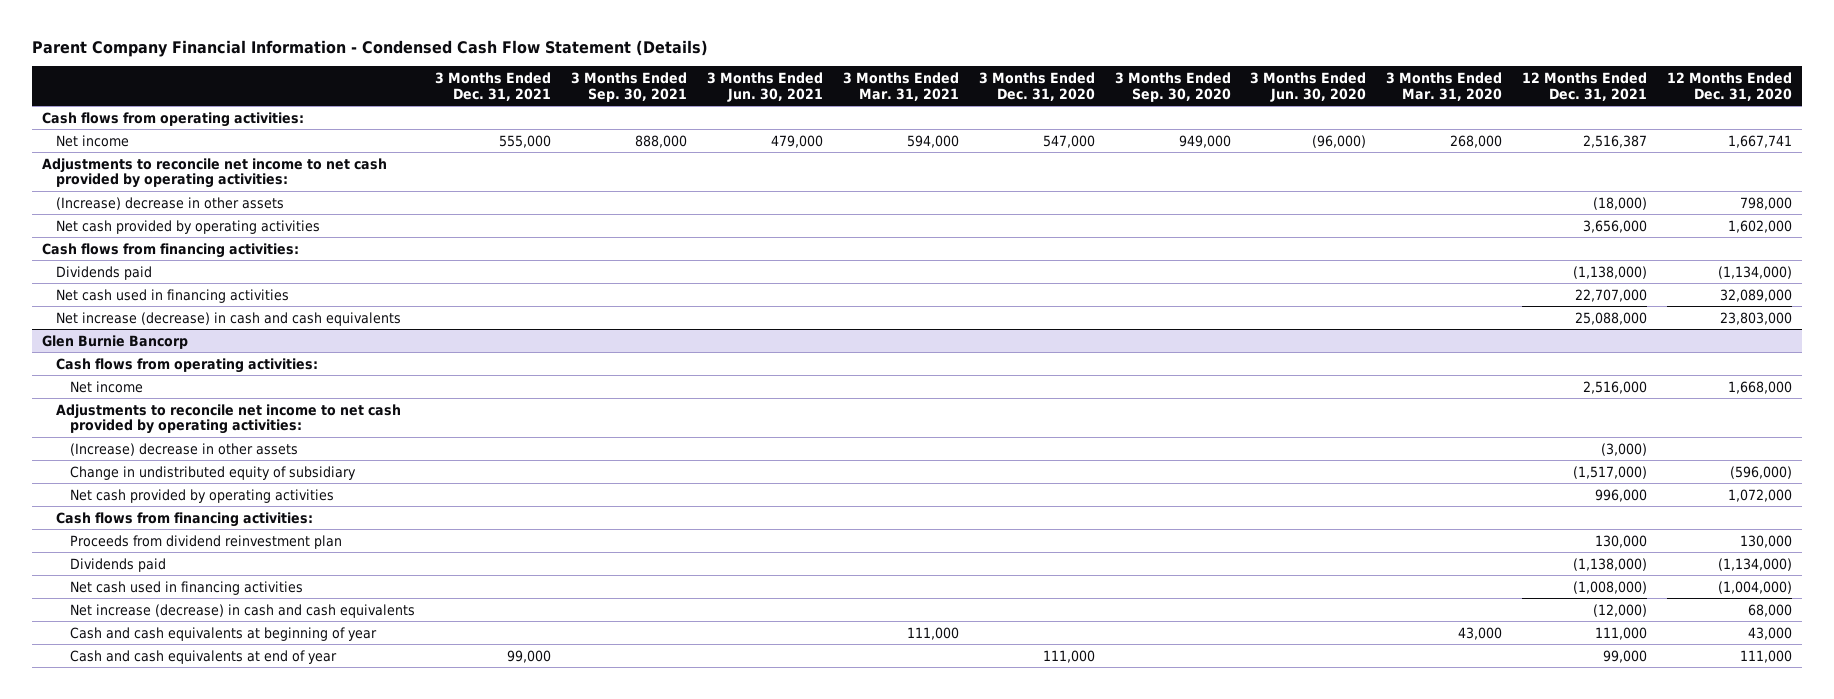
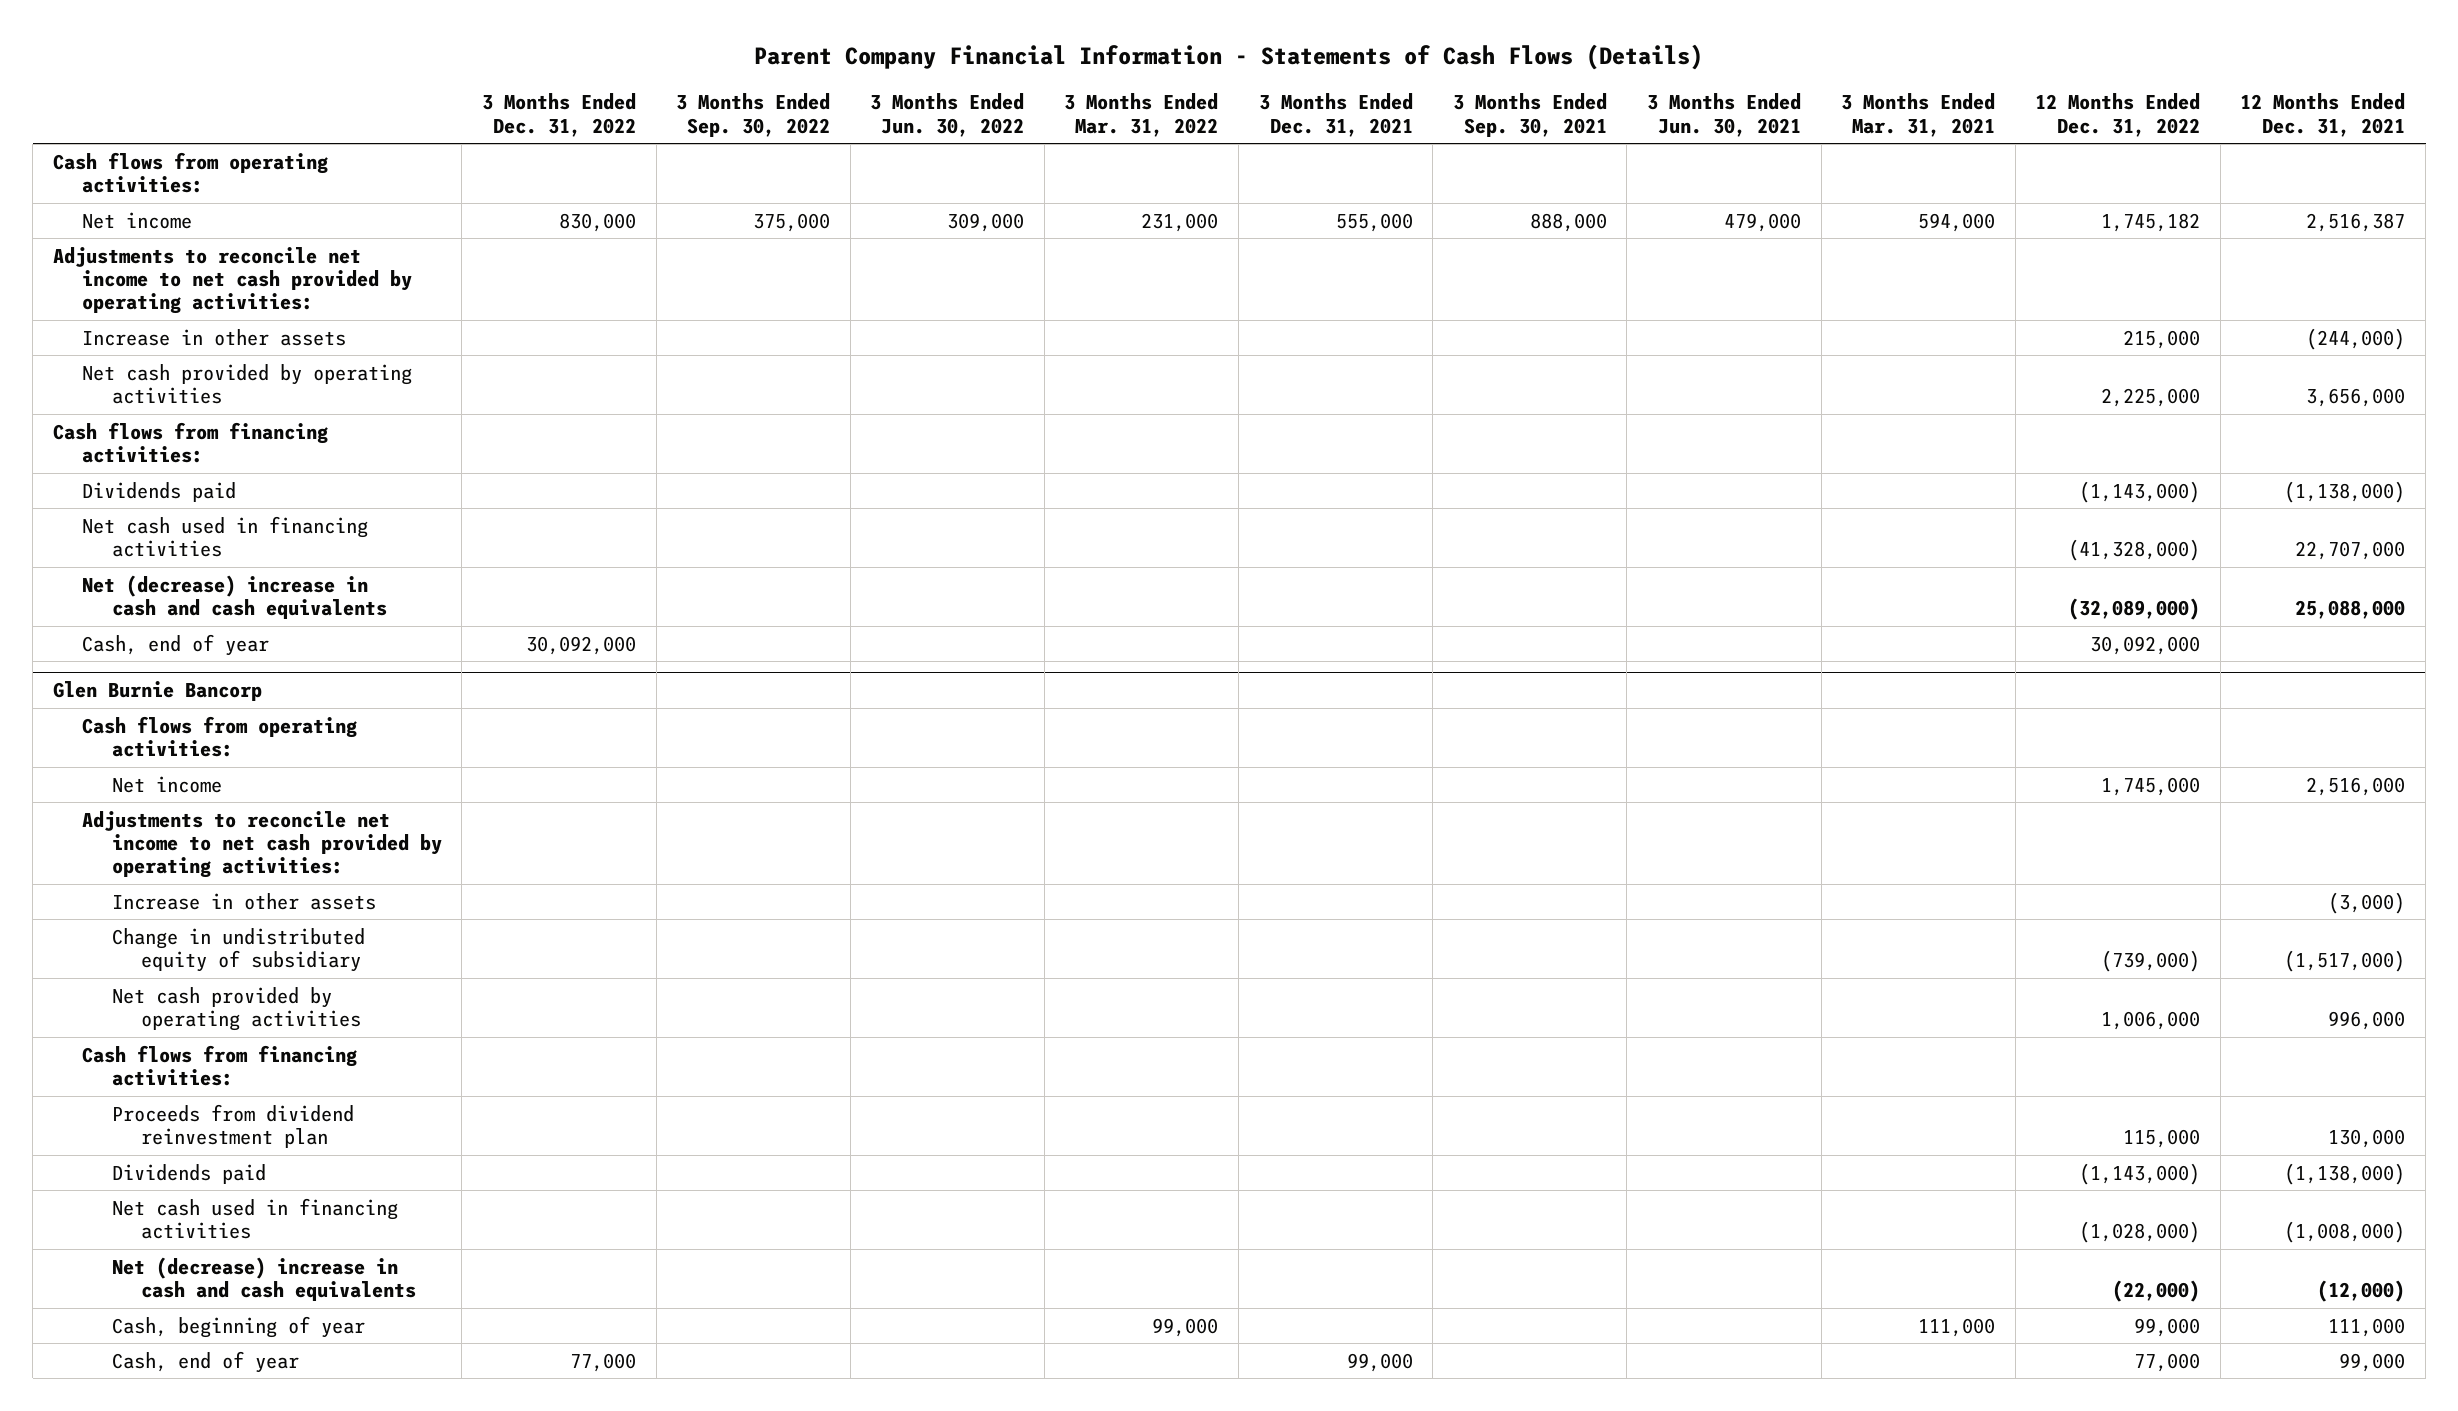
[32,39,709,57] Parent Company Financial Information - Condensed Cash Flow Statement (Details) -> [754,44,1704,71] Parent Company Financial Information - Statements of Cash Flows (Details)
[978,71,1095,101] 3 Months Ended Dec. 31, 2020 -> none
[1114,71,1231,102] 3 Months Ended Sep. 30, 2020 -> none
[1250,71,1367,102] 3 Months Ended Jun. 30, 2020 -> none
[1386,71,1503,101] 3 Months Ended Mar. 31, 2020 -> none
[1667,71,1793,101] 12 Months Ended Dec. 31, 2020 -> none
none -> [481,93,636,137] 3 Months Ended Dec. 31, 2022
none -> [676,93,831,137] 3 Months Ended Sep. 30, 2022
none -> [870,93,1025,137] 3 Months Ended Jun. 30, 2022
none -> [1064,93,1219,137] 3 Months Ended Mar. 31, 2022
none -> [2035,93,2201,137] 12 Months Ended Dec. 31, 2022
[56,196,285,210] (Increase) decrease in other assets -> [82,328,347,346] Increase in other assets
[1593,196,1648,210] (18,000) -> [2306,327,2406,350] (244,000)
[56,311,402,326] Net increase (decrease) in cash and cash equivalents -> [82,574,387,620] Net (decrease) increase in cash and cash equivalents
none -> [82,633,270,656] Cash, end of year
[70,442,299,456] (Increase) decrease in other assets -> [111,892,376,910] Increase in other assets
[70,603,416,618] Net increase (decrease) in cash and cash equivalents -> [111,1256,417,1302] Net (decrease) increase in cash and cash equivalents
[70,626,378,641] Cash and cash equivalents at beginning of year -> [111,1315,365,1338] Cash, beginning of year
[70,649,338,664] Cash and cash equivalents at end of year -> [111,1350,299,1373] Cash, end of year

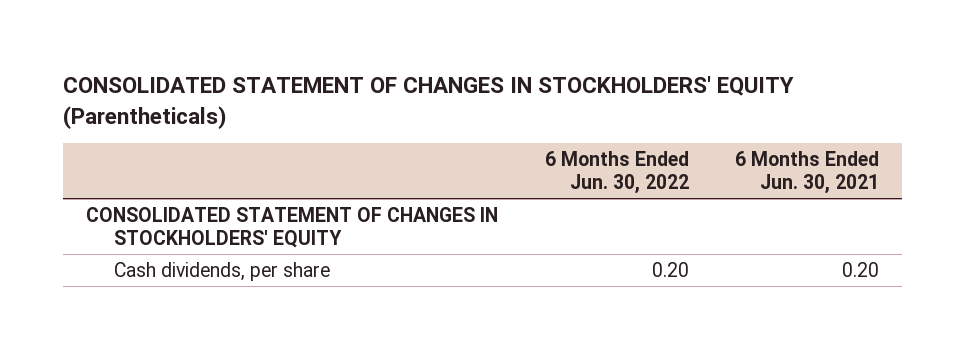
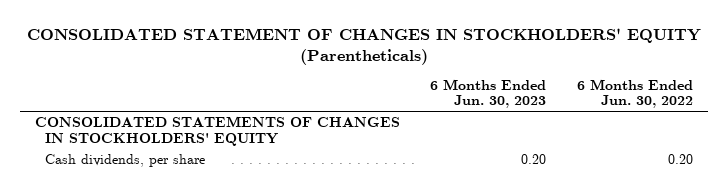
[734,150,879,195] 6 Months Ended Jun. 30, 2021 -> none
none -> [430,78,547,109] 6 Months Ended Jun. 30, 2023
[86,206,499,249] CONSOLIDATED STATEMENT OF CHANGES IN STOCKHOLDERS' EQUITY -> [35,116,401,146] CONSOLIDATED STATEMENTS OF CHANGES IN STOCKHOLDERS' EQUITY

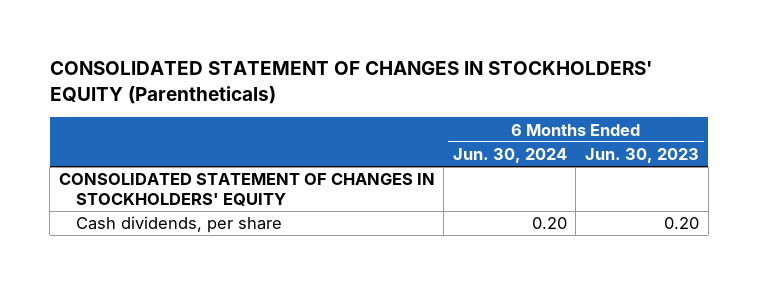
[576,78,693,109] 6 Months Ended Jun. 30, 2022 -> none
none -> [452,147,567,163] Jun. 30, 2024
[35,116,401,146] CONSOLIDATED STATEMENTS OF CHANGES IN STOCKHOLDERS' EQUITY -> [58,173,435,206] CONSOLIDATED STATEMENT OF CHANGES IN STOCKHOLDERS' EQUITY

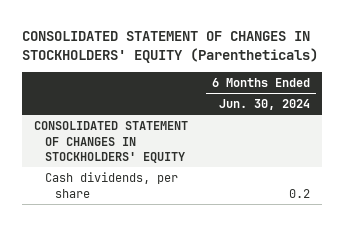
[585,147,700,163] Jun. 30, 2023 -> none
[531,217,567,230] 0.20 -> [289,188,311,198] 0.2

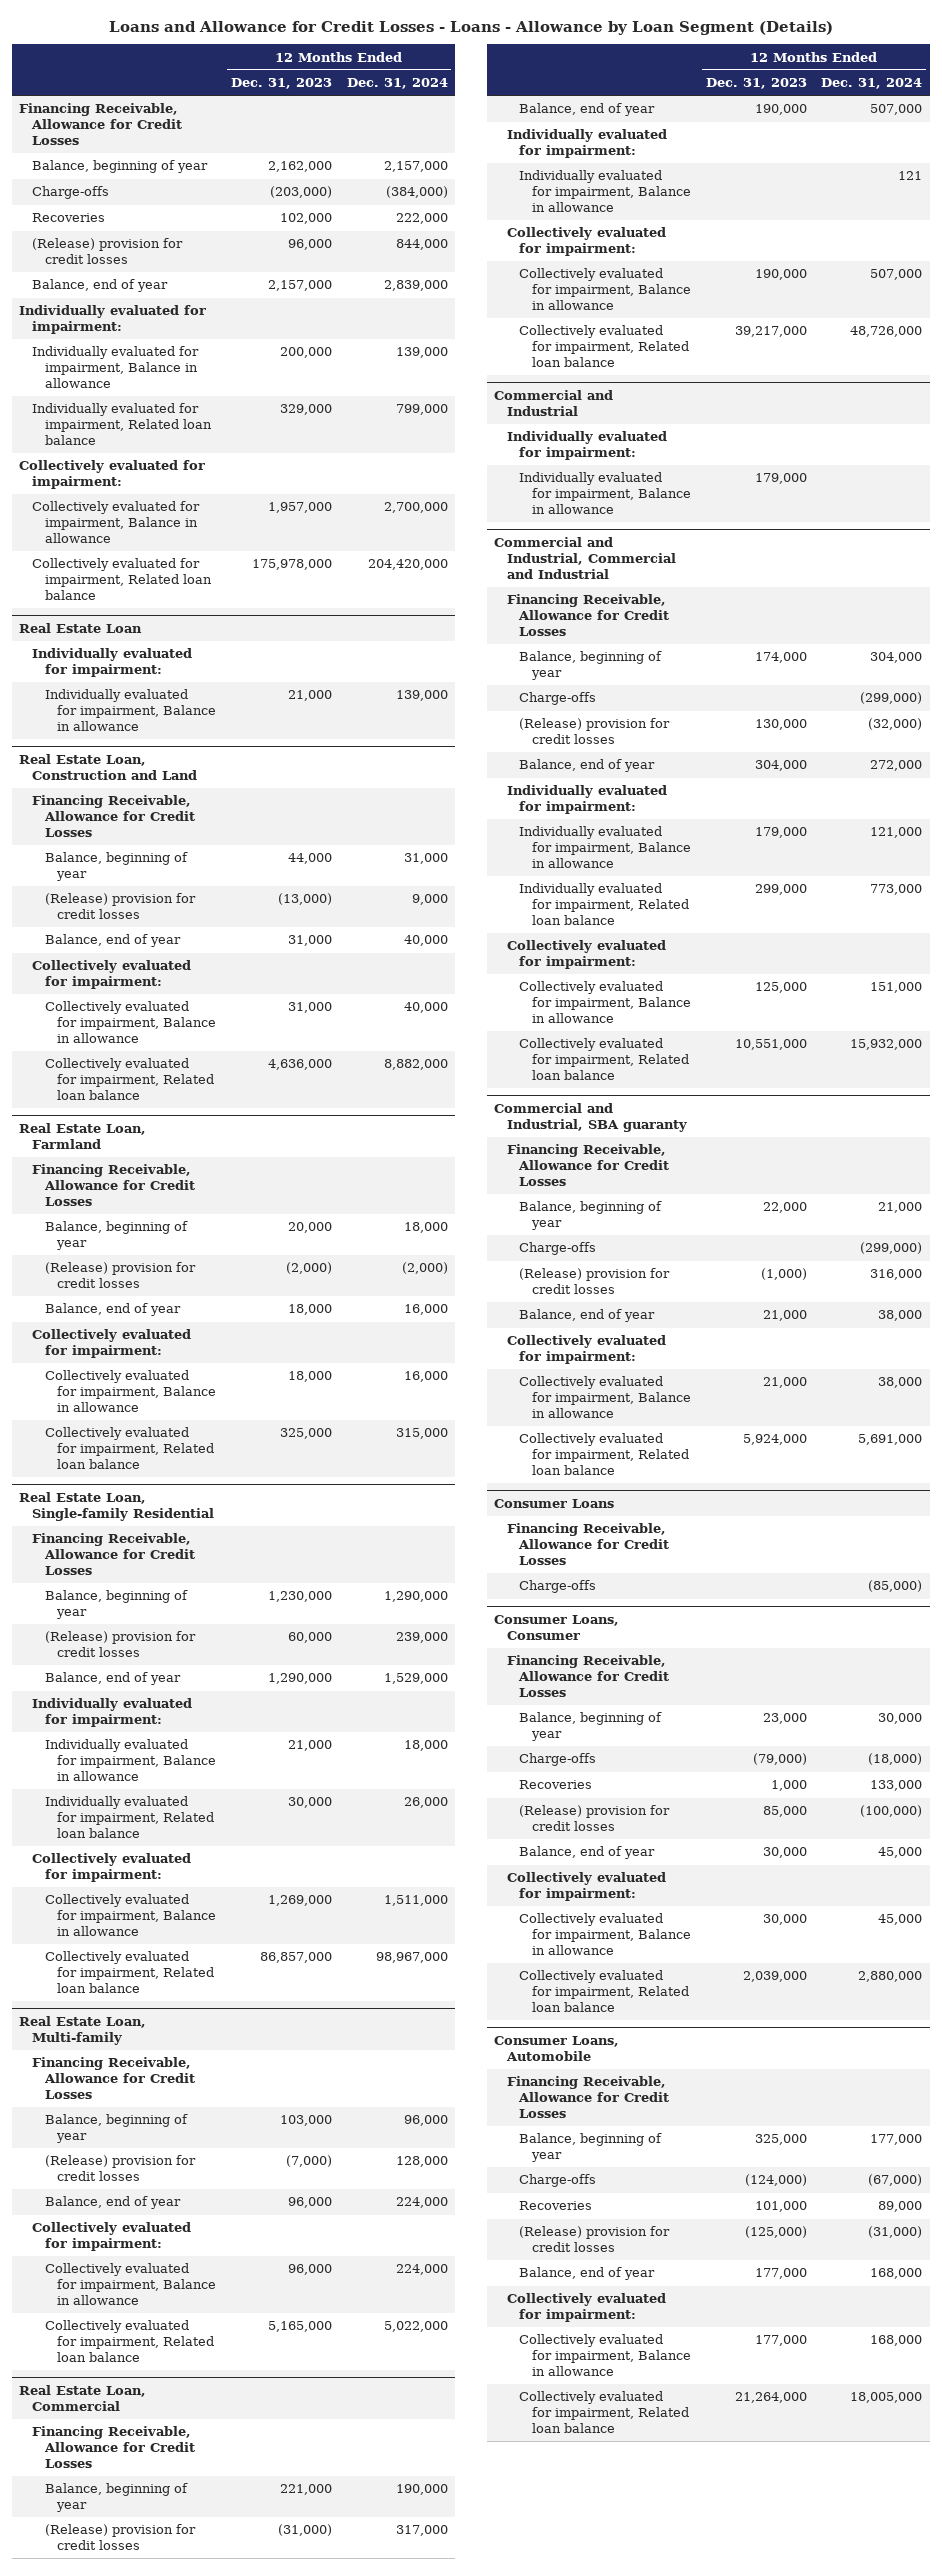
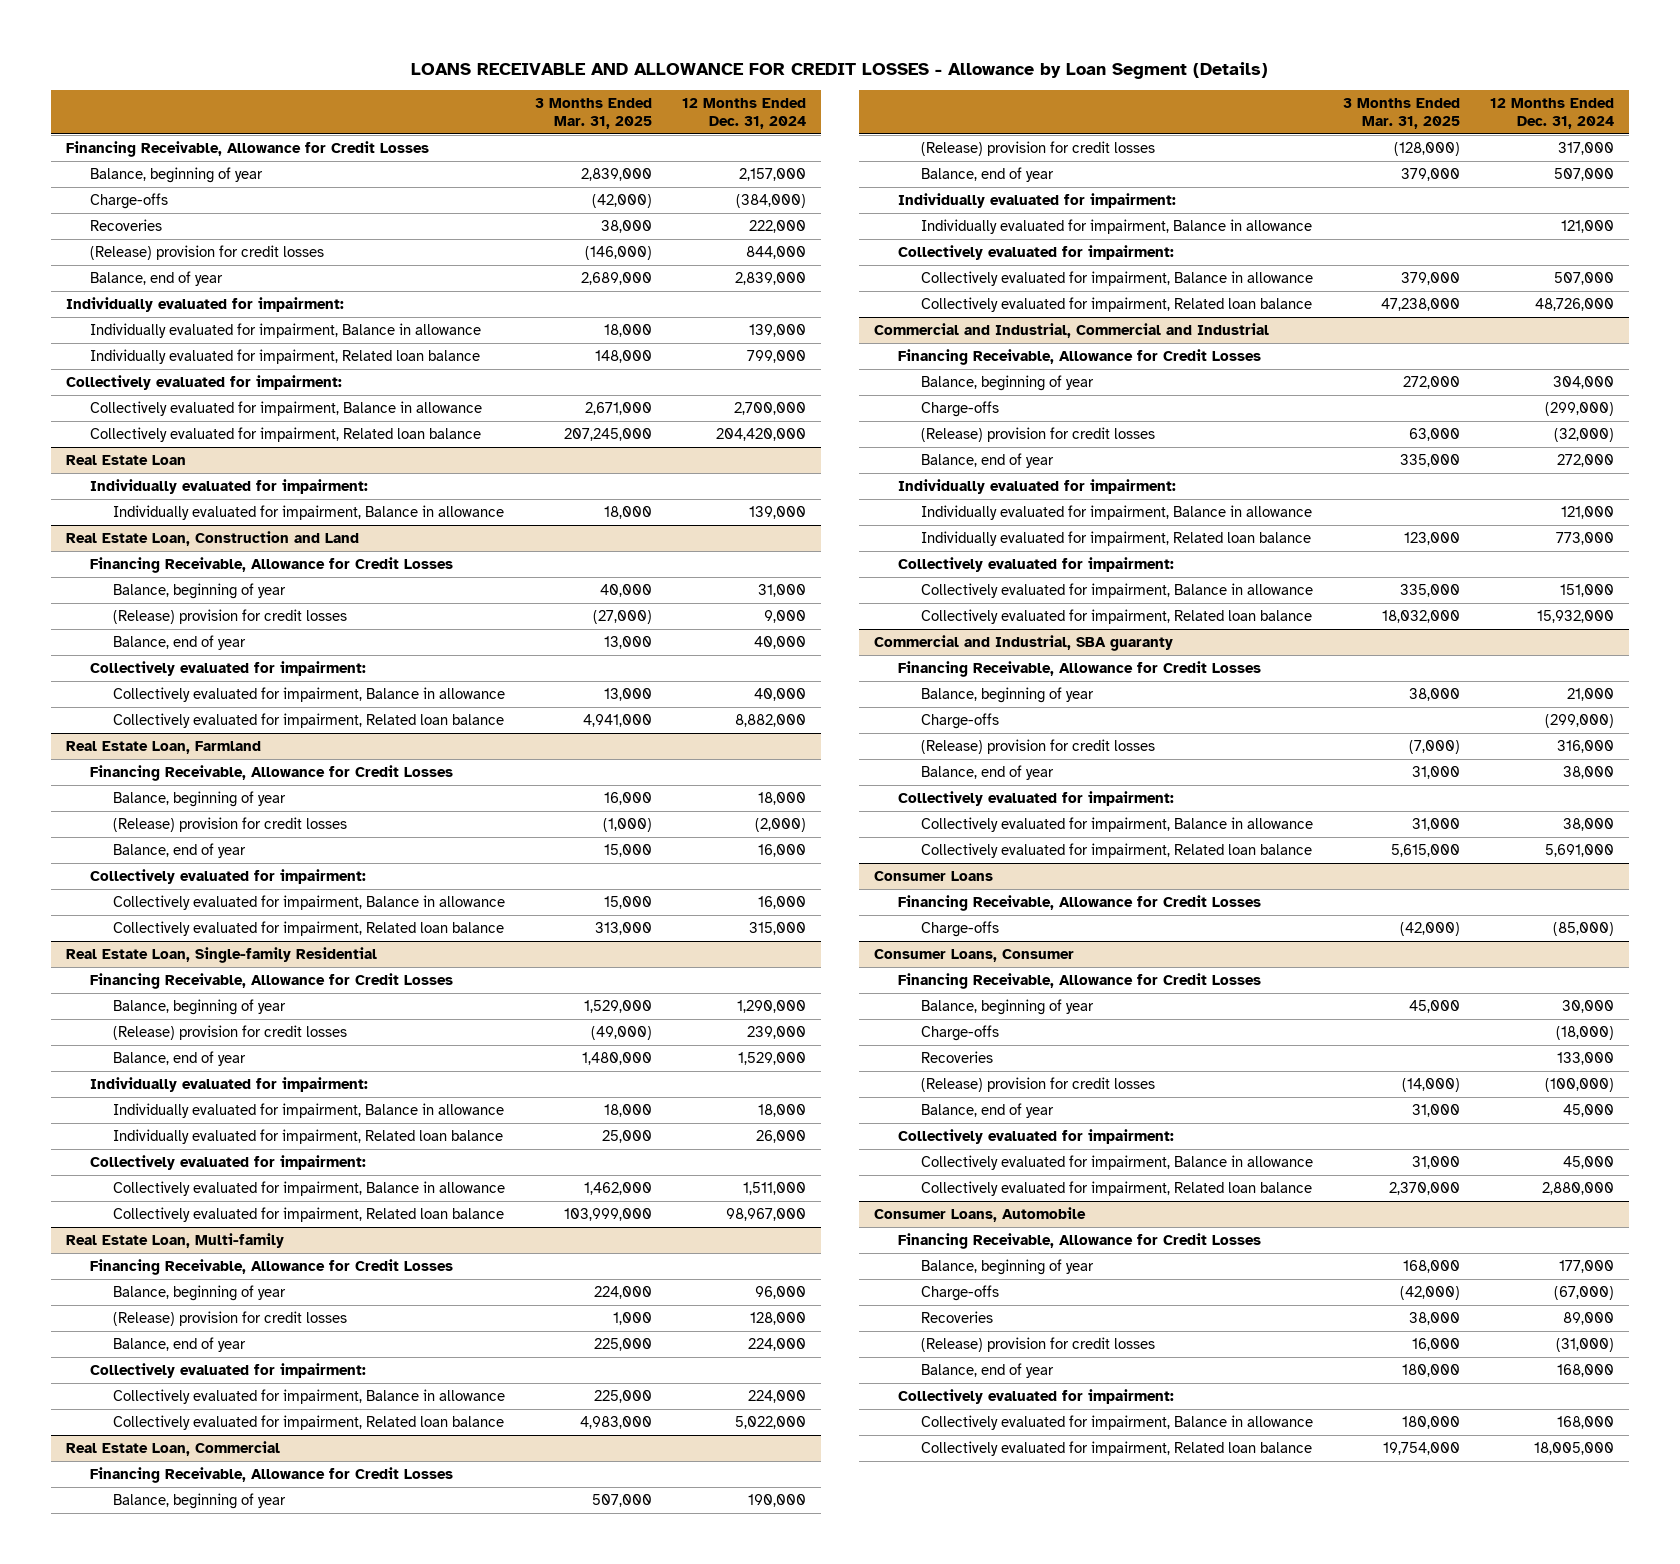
[108,20,833,35] Loans and Allowance for Credit Losses - Loans - Allowance by Loan Segment (Details) -> [411,61,1269,79] LOANS RECEIVABLE AND ALLOWANCE FOR CREDIT LOSSES - Allowance by Loan Segment (Details)
[230,78,332,90] Dec. 31, 2023 -> none
none -> [535,97,653,129] 3 Months Ended Mar. 31, 2025
[898,171,923,181] 121 -> [1561,219,1615,233] 121,000
[494,390,614,416] Commercial and Industrial -> none
[506,431,667,461] Individually evaluated for impairment: -> none
[519,472,692,514] Individually evaluated for impairment, Balance in allowance -> none

